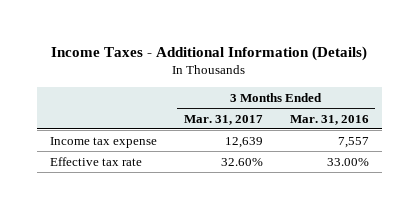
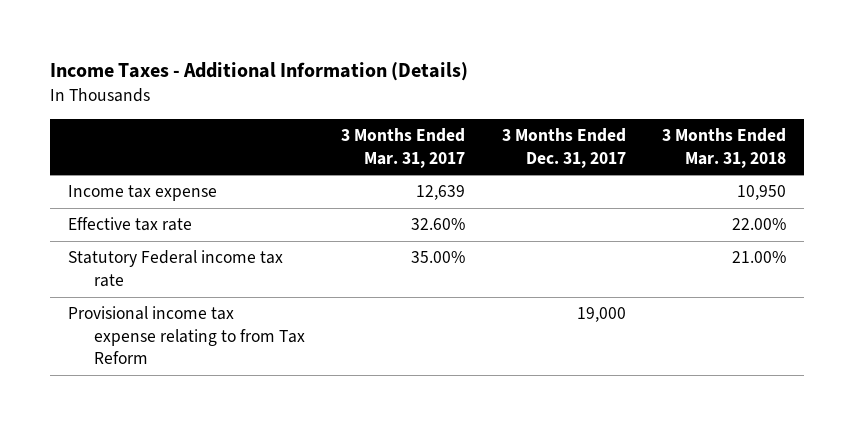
[289,114,369,125] Mar. 31, 2016 -> none
none -> [501,127,626,168] 3 Months Ended Dec. 31, 2017
none -> [661,127,786,168] 3 Months Ended Mar. 31, 2018
none -> [68,250,284,287] Statutory Federal income tax rate
none -> [68,306,306,365] Provisional income tax expense relating to from Tax Reform

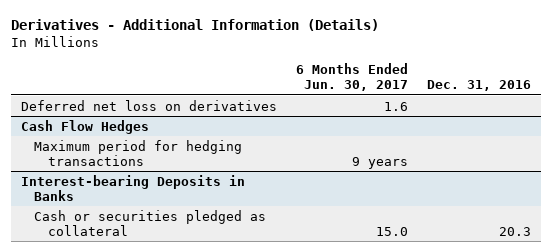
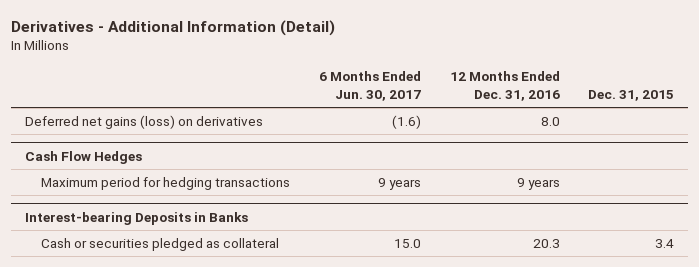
[10,19,379,32] Derivatives - Additional Information (Details) -> [10,19,335,36] Derivatives - Additional Information (Detail)
[426,79,531,91] Dec. 31, 2016 -> none
none -> [449,71,560,101] 12 Months Ended Dec. 31, 2016
none -> [588,89,675,101] Dec. 31, 2015
[20,99,277,111] Deferred net loss on derivatives -> [25,114,264,129] Deferred net gains (loss) on derivatives
[383,101,408,111] 1.6 -> [392,114,422,129] (1.6)

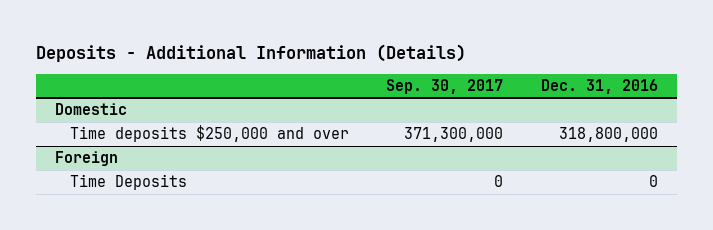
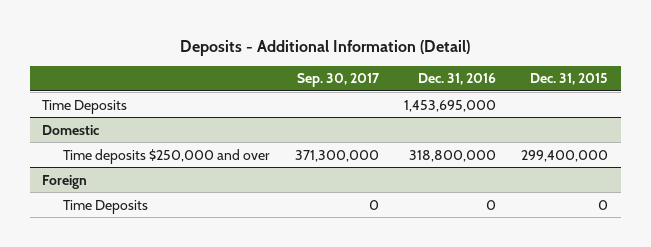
[36,44,467,63] Deposits - Additional Information (Details) -> [180,39,471,56] Deposits - Additional Information (Detail)
none -> [530,73,609,86] Dec. 31, 2015
none -> [42,99,128,114] Time Deposits

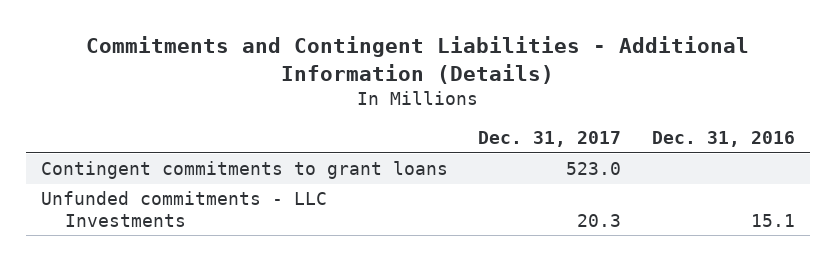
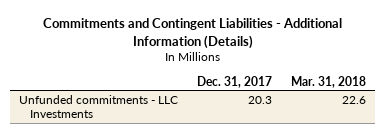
[651,131,795,148] Dec. 31, 2016 -> none
none -> [290,75,366,88] Mar. 31, 2018
[41,161,449,180] Contingent commitments to grant loans -> none

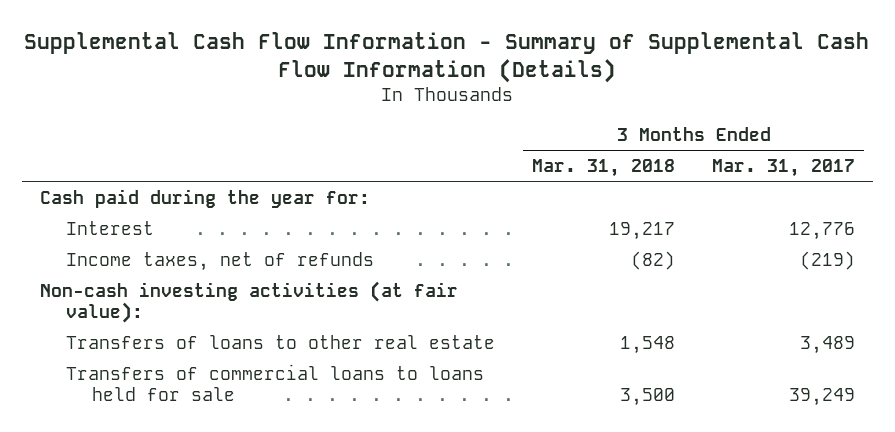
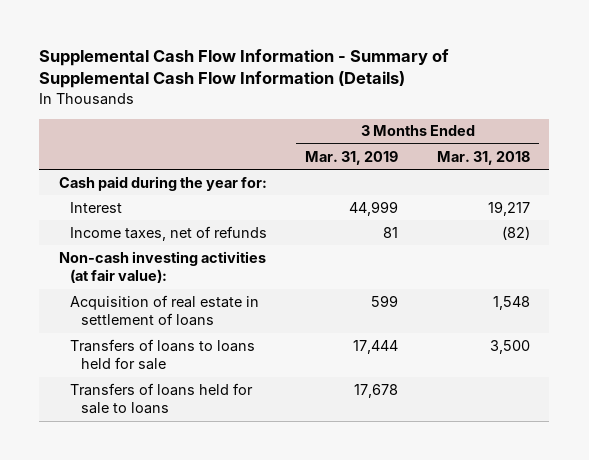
[711,158,855,177] Mar. 31, 2017 -> none
none -> [305,150,399,165] Mar. 31, 2019
[66,334,496,349] Transfers of loans to other real estate -> [69,294,259,327] Acquisition of real estate in settlement of loans
[66,363,485,402] Transfers of commercial loans to loans held for sale -> [69,338,255,371] Transfers of loans to loans held for sale
none -> [69,382,253,415] Transfers of loans held for sale to loans

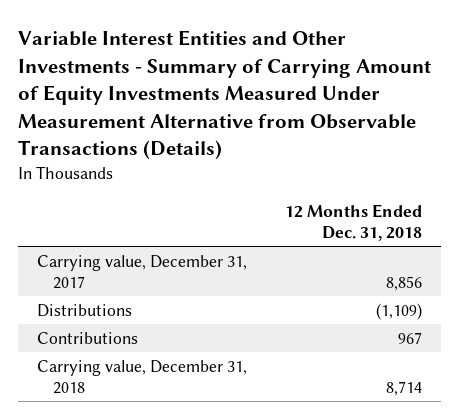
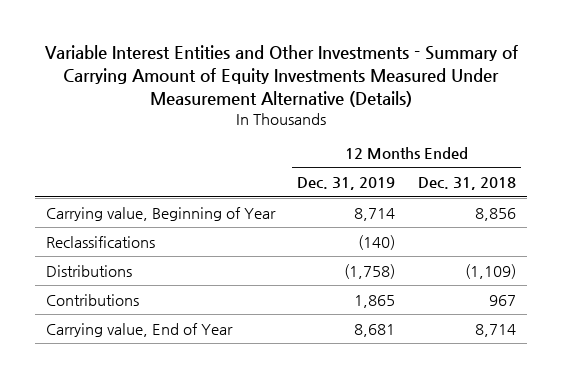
[17,30,431,161] Variable Interest Entities and Other Investments - Summary of Carrying Amount of Equity Investments Measured Under Measurement Alternative from Observable Transactions (Details) -> [44,45,518,108] Variable Interest Entities and Other Investments - Summary of Carrying Amount of Equity Investments Measured Under Measurement Alternative (Details)
none -> [297,177,396,191] Dec. 31, 2019
[37,254,248,289] Carrying value, December 31, 2017 -> [46,206,277,221] Carrying value, Beginning of Year
none -> [46,235,156,248] Reclassifications
[37,359,248,394] Carrying value, December 31, 2018 -> [46,322,234,337] Carrying value, End of Year

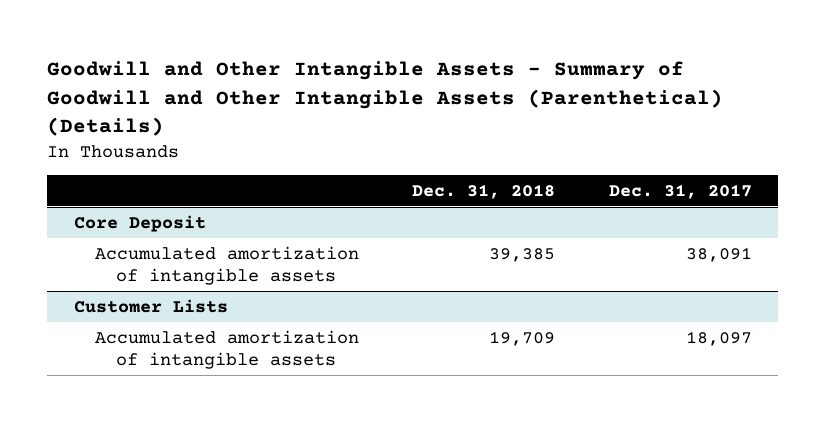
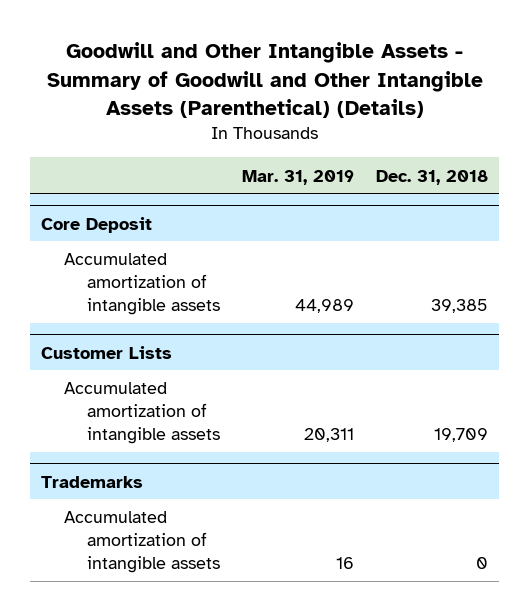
[608,183,752,199] Dec. 31, 2017 -> none
none -> [242,169,355,185] Mar. 31, 2019
none -> [41,475,144,488] Trademarks
none -> [64,511,221,574] Accumulated amortization of intangible assets

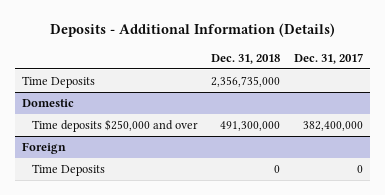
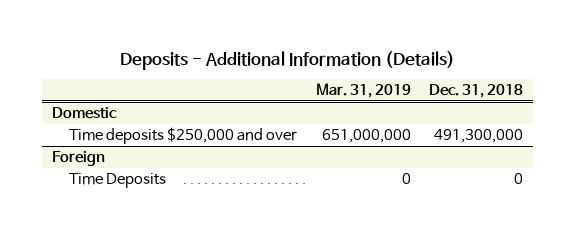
[294,52,364,64] Dec. 31, 2017 -> none
none -> [315,83,411,99] Mar. 31, 2019
[21,76,95,89] Time Deposits -> none

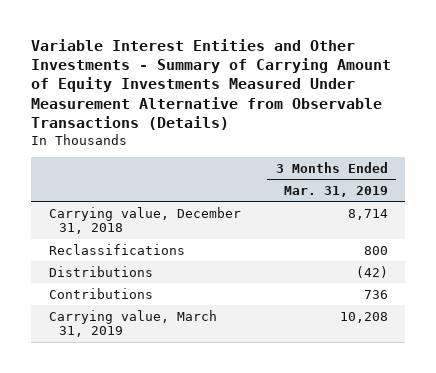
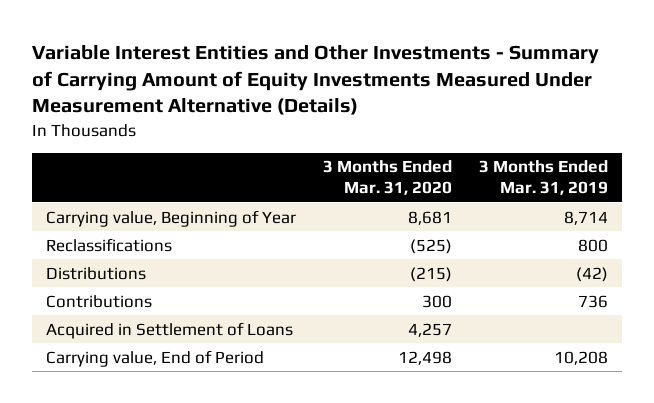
[31,38,392,130] Variable Interest Entities and Other Investments - Summary of Carrying Amount of Equity Investments Measured Under Measurement Alternative from Observable Transactions (Details) -> [32,44,600,116] Variable Interest Entities and Other Investments - Summary of Carrying Amount of Equity Investments Measured Under Measurement Alternative (Details)
none -> [322,160,452,196] 3 Months Ended Mar. 31, 2020
[48,206,241,235] Carrying value, December 31, 2018 -> [45,209,296,227] Carrying value, Beginning of Year
none -> [45,321,293,339] Acquired in Settlement of Loans
[48,309,217,338] Carrying value, March 31, 2019 -> [45,349,264,367] Carrying value, End of Period

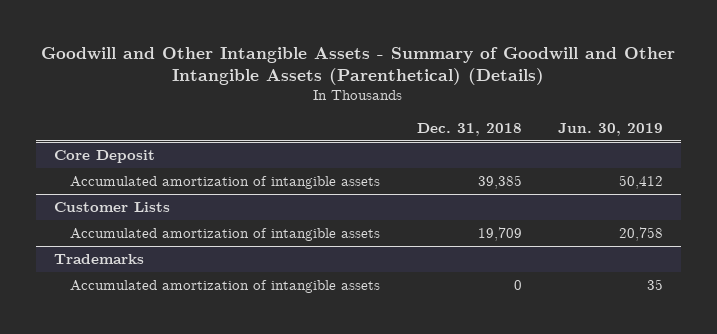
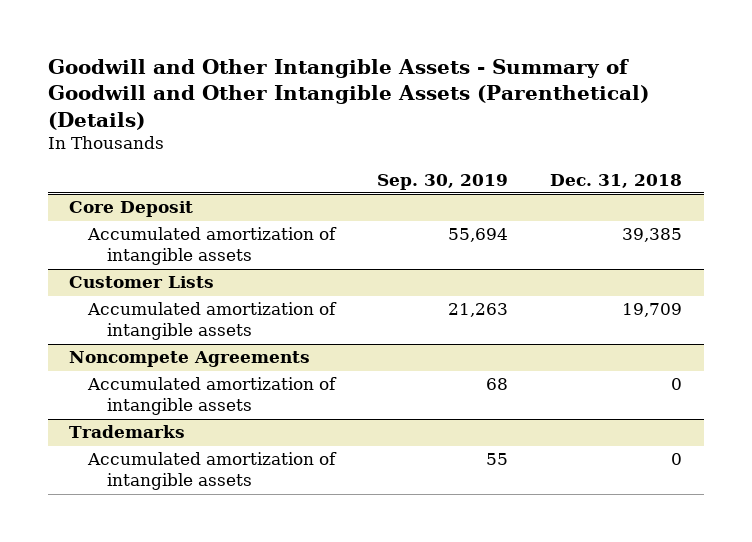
[557,122,663,136] Jun. 30, 2019 -> none
none -> [377,173,509,190] Sep. 30, 2019
none -> [69,351,311,368] Noncompete Agreements
none -> [87,377,338,416] Accumulated amortization of intangible assets

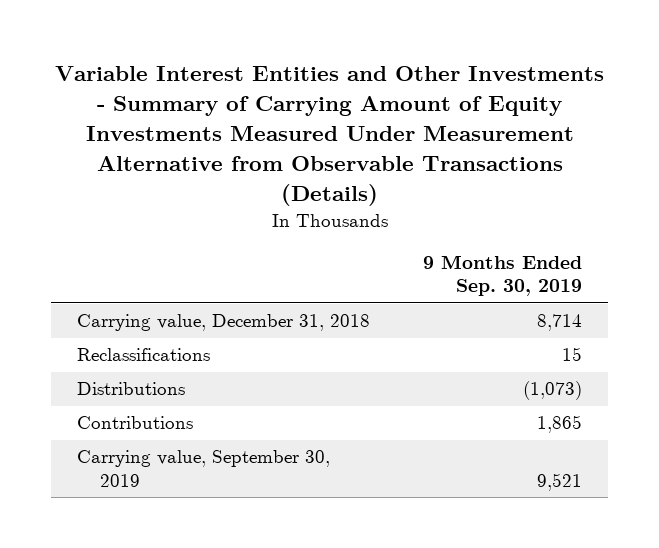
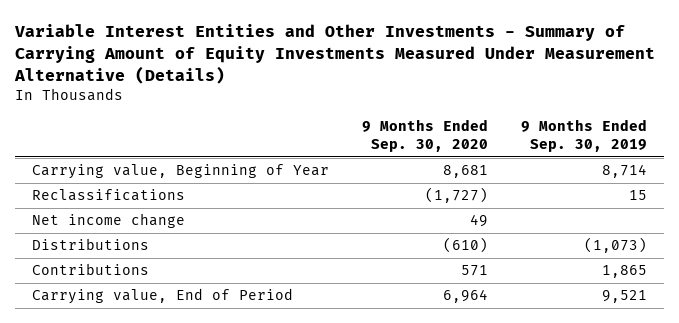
[54,66,604,206] Variable Interest Entities and Other Investments - Summary of Carrying Amount of Equity Investments Measured Under Measurement Alternative from Observable Transactions (Details) -> [14,24,656,84] Variable Interest Entities and Other Investments - Summary of Carrying Amount of Equity Investments Measured Under Measurement Alternative (Details)
none -> [362,119,489,153] 9 Months Ended Sep. 30, 2020
[77,314,371,332] Carrying value, December 31, 2018 -> [31,164,329,180] Carrying value, Beginning of Year
none -> [31,213,185,229] Net income change
[77,450,331,487] Carrying value, September 30, 2019 -> [31,288,293,305] Carrying value, End of Period

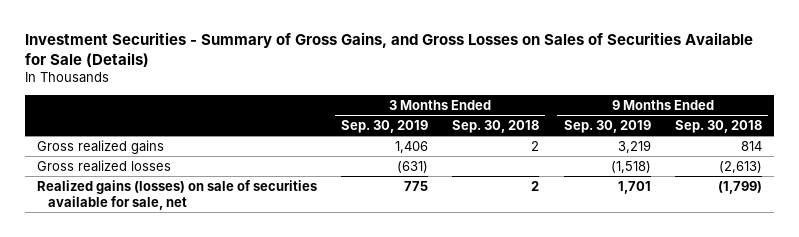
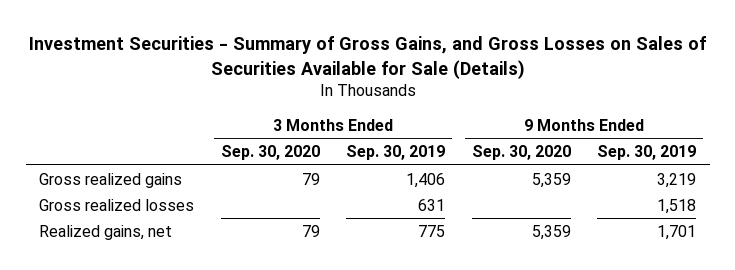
[452,119,540,133] Sep. 30, 2018 -> none
[674,119,762,133] Sep. 30, 2018 -> none
none -> [220,145,320,161] Sep. 30, 2020
none -> [471,145,571,161] Sep. 30, 2020
[396,160,428,173] (631) -> [418,198,446,211] 631
[610,160,651,173] (1,518) -> [657,198,697,214] 1,518
[36,179,317,210] Realized gains (losses) on sale of securities available for sale, net -> [39,224,173,240] Realized gains, net

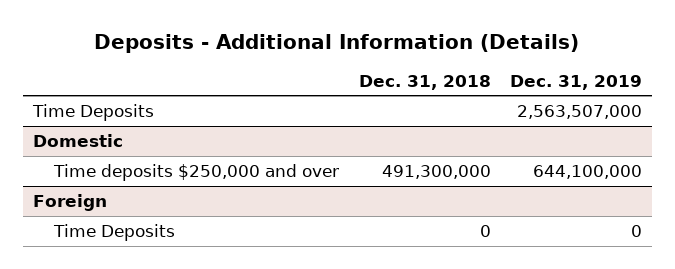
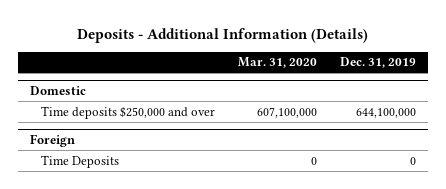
[358,74,491,90] Dec. 31, 2018 -> none
none -> [238,57,318,69] Mar. 31, 2020
[31,103,154,121] Time Deposits -> none

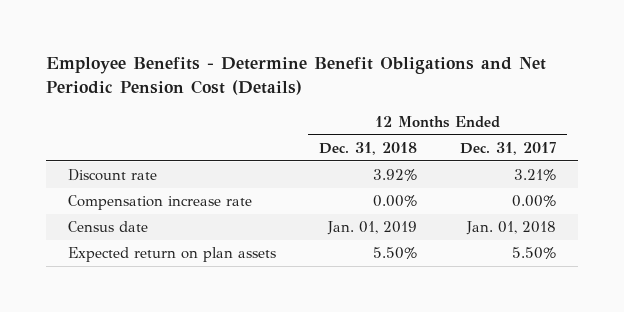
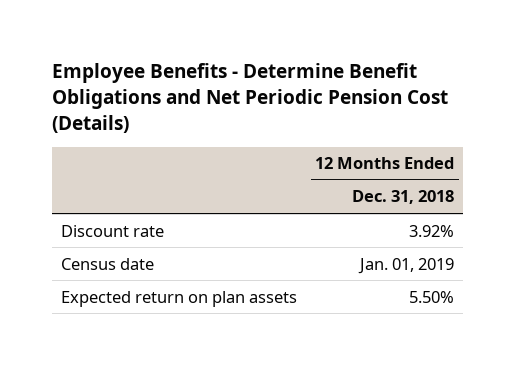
[460,141,557,155] Dec. 31, 2017 -> none
[67,195,252,211] Compensation increase rate -> none

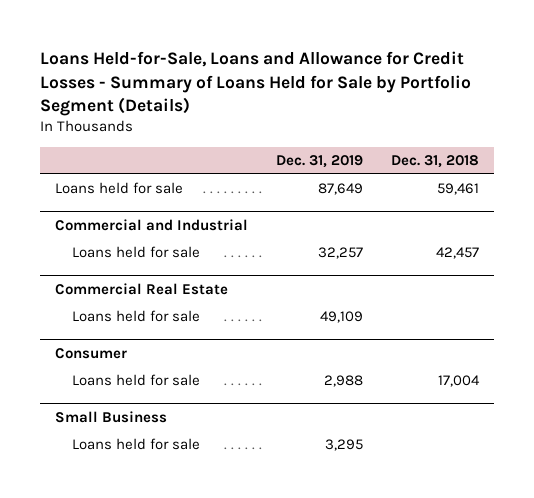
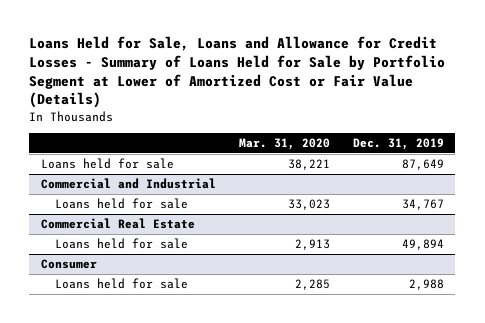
[40,50,472,117] Loans Held-for-Sale, Loans and Allowance for Credit Losses - Summary of Loans Held for Sale by Portfolio Segment (Details) -> [29,36,446,109] Loans Held for Sale, Loans and Allowance for Credit Losses - Summary of Loans Held for Sale by Portfolio Segment at Lower of Amortized Cost or Fair Value (Details)
[391,155,480,169] Dec. 31, 2018 -> none
none -> [238,137,330,150] Mar. 31, 2020
[318,247,364,260] 32,257 -> [401,199,444,211] 34,767
[320,311,364,324] 49,109 -> [401,239,444,251] 49,894
[54,410,167,423] Small Business -> none
[71,438,200,451] Loans held for sale -> none

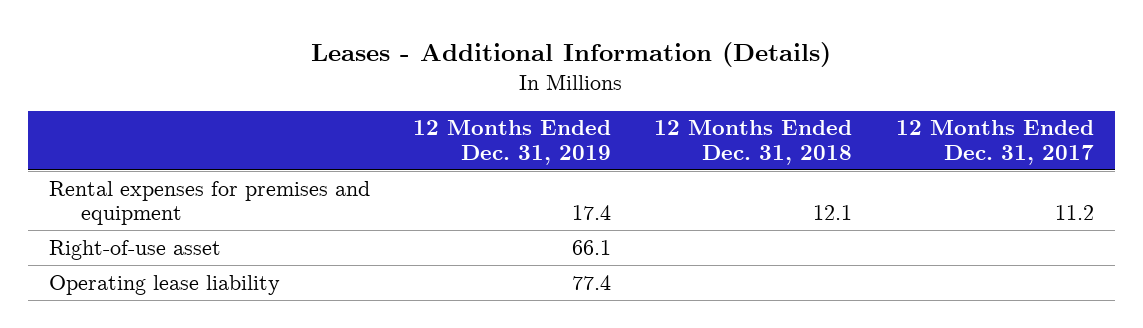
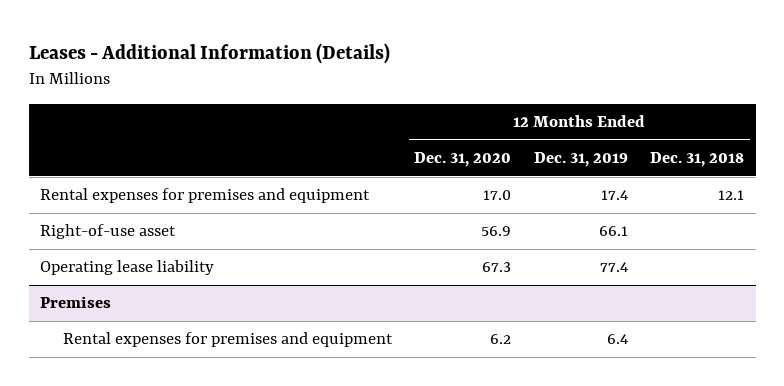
[895,120,1094,166] 12 Months Ended Dec. 31, 2017 -> none
none -> [414,152,512,168] Dec. 31, 2020
none -> [39,296,111,309] Premises
none -> [62,332,393,348] Rental expenses for premises and equipment

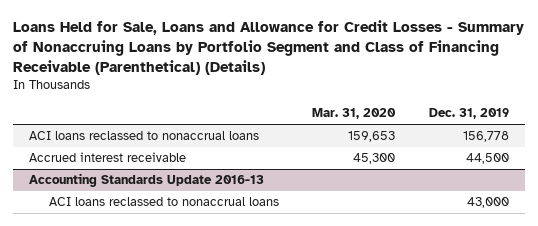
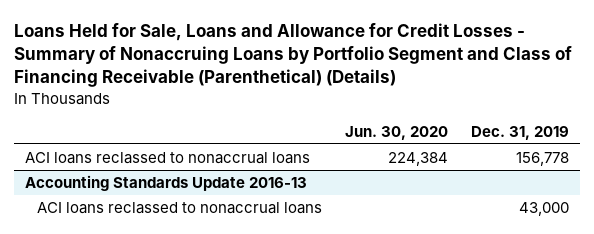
[312,108,397,120] Mar. 31, 2020 -> none
none -> [344,125,448,140] Jun. 30, 2020
[29,152,187,163] Accrued interest receivable -> none

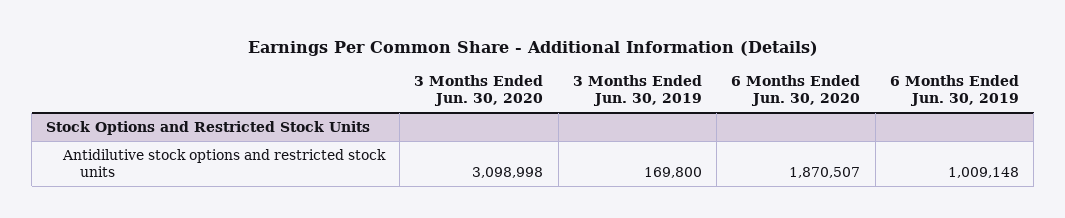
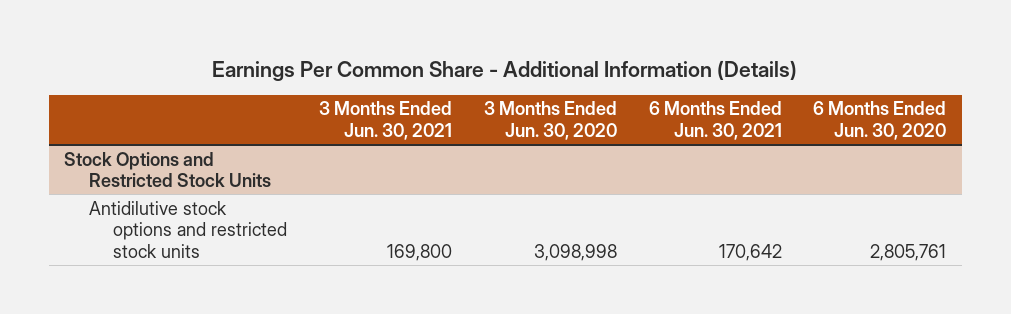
[572,75,702,107] 3 Months Ended Jun. 30, 2019 -> none
[889,75,1019,107] 6 Months Ended Jun. 30, 2019 -> none
none -> [319,101,453,140] 3 Months Ended Jun. 30, 2021
none -> [648,101,782,140] 6 Months Ended Jun. 30, 2021
[789,167,861,179] 1,870,507 -> [870,243,947,261] 2,805,761

